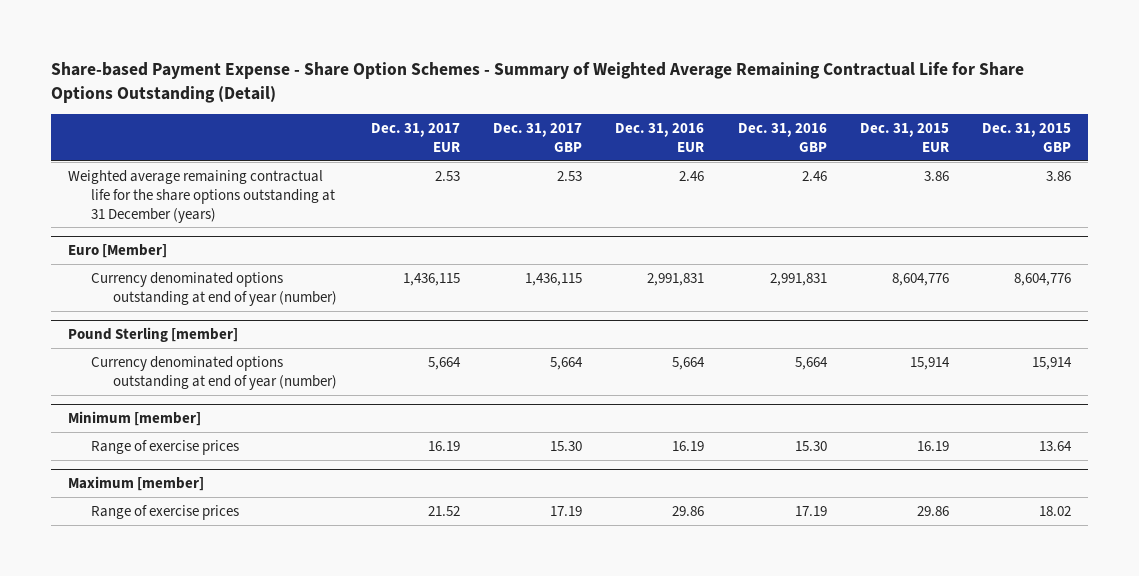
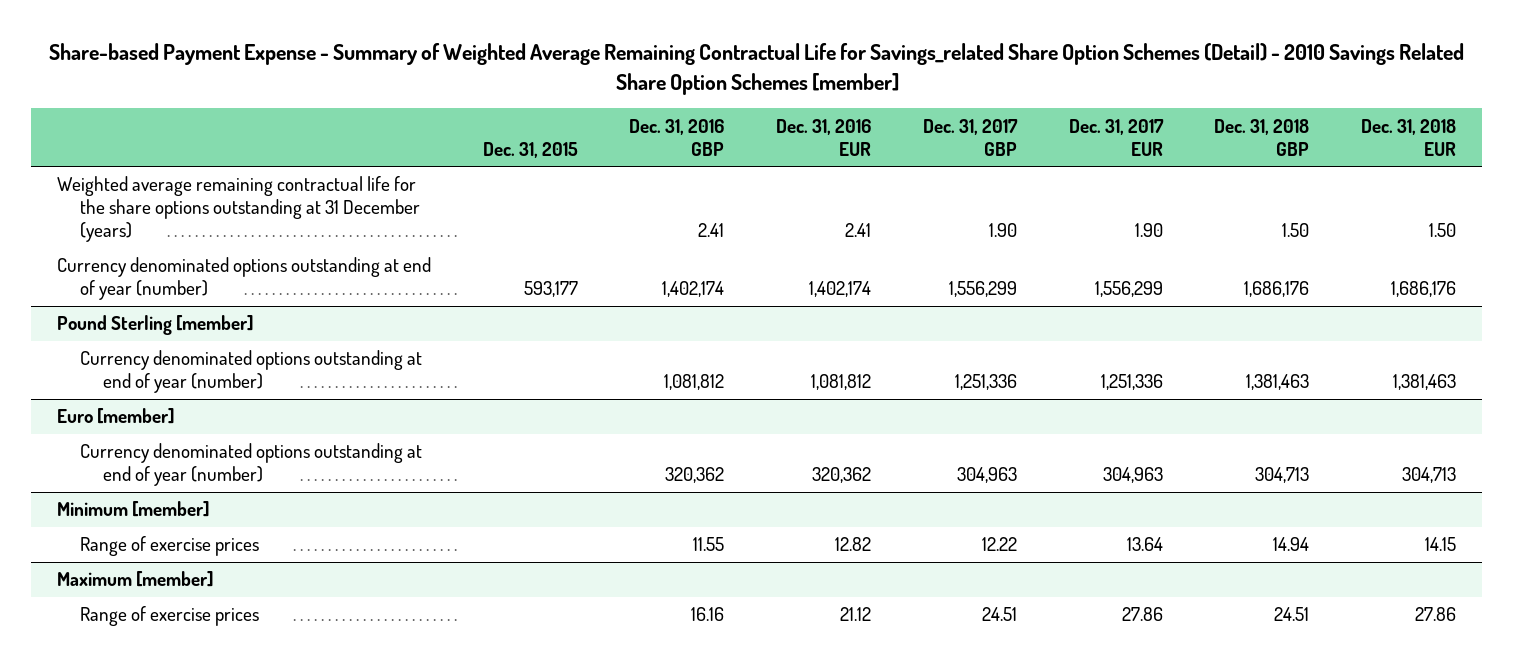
[51,62,1025,103] Share-based Payment Expense - Share Option Schemes - Summary of Weighted Average Remaining Contractual Life for Share Options Outstanding (Detail) -> [48,43,1464,95] Share-based Payment Expense - Summary of Weighted Average Remaining Contractual Life for Savings_related Share Option Schemes (Detail) - 2010 Savings Related Share Option Schemes [member]
[859,122,949,152] Dec. 31, 2015 EUR -> none
[982,122,1072,152] Dec. 31, 2015 GBP -> none
none -> [482,141,578,158] Dec. 31, 2015
none -> [1214,118,1310,156] Dec. 31, 2018 GBP
none -> [1360,118,1456,156] Dec. 31, 2018 EUR
[68,244,168,259] Euro [Member] -> none
[434,170,460,181] 2.53 -> [1134,223,1163,238] 1.90
[557,170,583,181] 2.53 -> [988,223,1017,238] 1.90
[679,170,705,181] 2.46 -> [845,223,872,238] 2.41
[801,170,827,181] 2.46 -> [698,223,725,238] 2.41
[402,272,460,286] 1,436,115 -> [1094,281,1163,298] 1,556,299
[525,272,583,286] 1,436,115 -> [948,281,1017,298] 1,556,299
[647,272,705,286] 2,991,831 -> [809,281,872,298] 1,402,174
[769,272,827,286] 2,991,831 -> [662,281,725,298] 1,402,174
[427,356,461,370] 5,664 -> [1100,374,1163,391] 1,251,336
[550,356,584,370] 5,664 -> [954,374,1017,391] 1,251,336
[672,356,706,370] 5,664 -> [811,374,872,391] 1,081,812
[794,356,828,370] 5,664 -> [664,374,725,391] 1,081,812
none -> [57,408,176,425] Euro [member]
none -> [80,443,423,487] Currency denominated options outstanding at end of year (number)
[427,440,460,451] 16.19 -> [1126,537,1163,552] 13.64
[550,440,583,451] 15.30 -> [981,537,1017,552] 12.22
[672,440,705,451] 16.19 -> [835,537,872,552] 12.82
[794,440,827,451] 15.30 -> [693,537,725,552] 11.55
[427,505,460,516] 21.52 -> [1121,607,1163,622] 27.86
[550,505,583,516] 17.19 -> [981,607,1017,622] 24.51
[672,505,705,516] 29.86 -> [840,607,872,622] 21.12
[794,505,827,516] 17.19 -> [691,607,725,622] 16.16

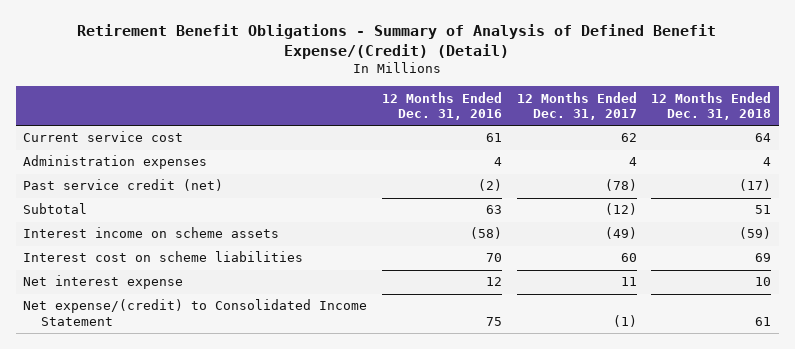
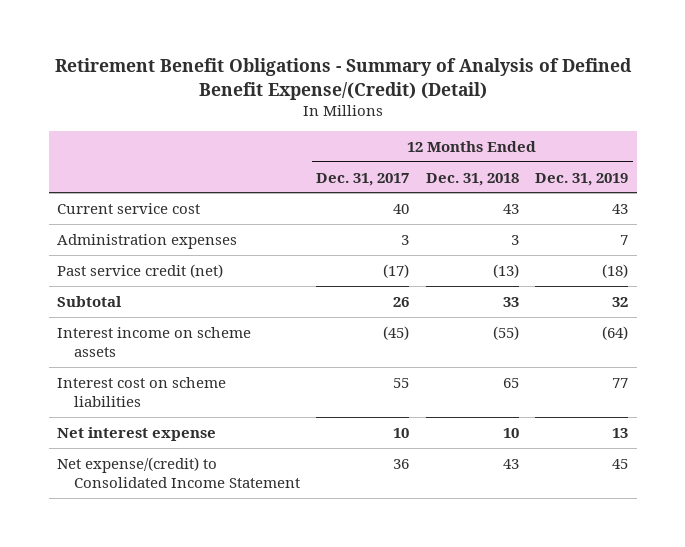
[381,91,502,121] 12 Months Ended Dec. 31, 2016 -> none
none -> [535,172,629,186] Dec. 31, 2019
[620,133,637,143] 62 -> [393,203,410,214] 40
[755,133,772,143] 64 -> [502,203,519,214] 43
[628,157,637,167] 4 -> [401,234,410,245] 3
[763,157,772,167] 4 -> [510,234,519,245] 3
[604,179,637,192] (78) -> [383,263,410,278] (17)
[739,179,772,192] (17) -> [492,263,519,278] (13)
[604,203,637,216] (12) -> [393,296,410,307] 26
[755,205,772,215] 51 -> [502,296,519,307] 33
[604,227,637,240] (49) -> [383,325,410,340] (45)
[739,227,772,240] (59) -> [492,325,519,340] (55)
[620,253,637,263] 60 -> [393,377,410,388] 55
[755,253,772,263] 69 -> [502,377,519,388] 65
[620,277,637,287] 11 -> [393,427,410,438] 10
[612,315,637,328] (1) -> [393,458,410,469] 36
[755,317,772,327] 61 -> [502,458,519,469] 43

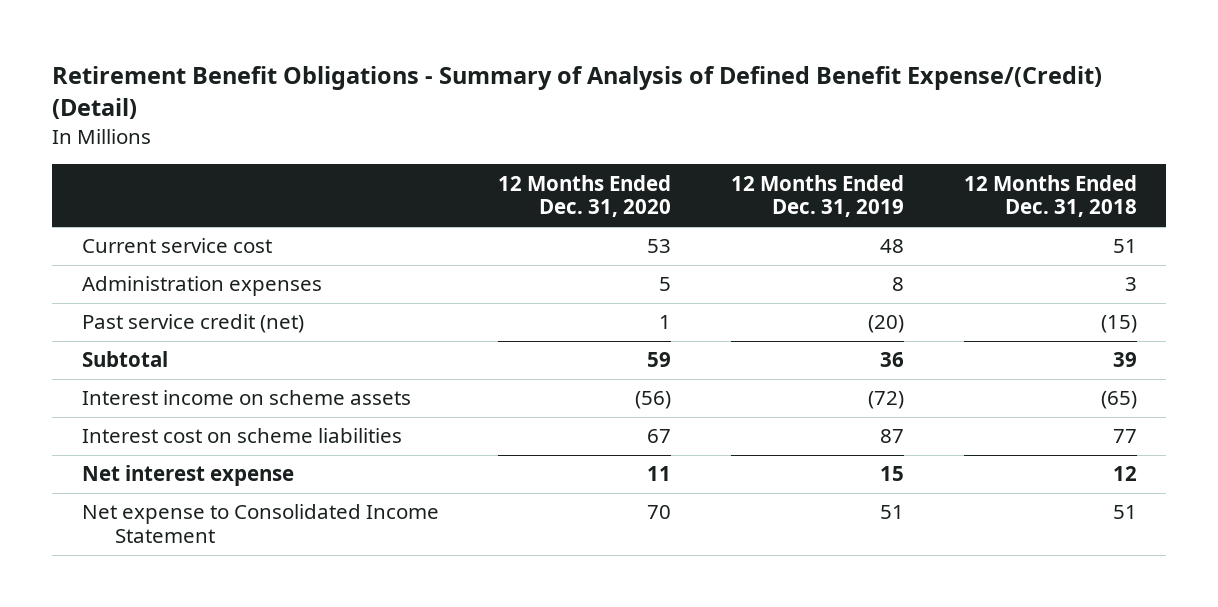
[316,172,410,186] Dec. 31, 2017 -> none
none -> [498,174,672,218] 12 Months Ended Dec. 31, 2020
[502,203,519,214] 43 -> [1112,239,1137,254] 51
[612,203,629,214] 43 -> [880,239,905,254] 48
[620,234,629,245] 7 -> [892,277,905,292] 8
[492,263,519,278] (13) -> [1100,315,1137,334] (15)
[602,263,629,278] (18) -> [868,315,905,334] (20)
[502,296,519,307] 33 -> [1112,352,1137,368] 39
[612,296,629,307] 32 -> [880,352,905,368] 36
[492,325,519,340] (55) -> [1100,391,1137,410] (65)
[602,325,629,340] (64) -> [868,391,905,410] (72)
[502,377,519,388] 65 -> [1112,429,1137,444] 77
[612,377,629,388] 77 -> [880,429,905,444] 87
[502,427,519,438] 10 -> [1112,466,1137,482] 12
[612,427,629,438] 13 -> [880,466,905,482] 15
[56,456,300,489] Net expense/(credit) to Consolidated Income Statement -> [81,504,439,544] Net expense to Consolidated Income Statement
[502,458,519,469] 43 -> [1112,505,1137,520] 51
[612,458,629,469] 45 -> [880,505,905,520] 51

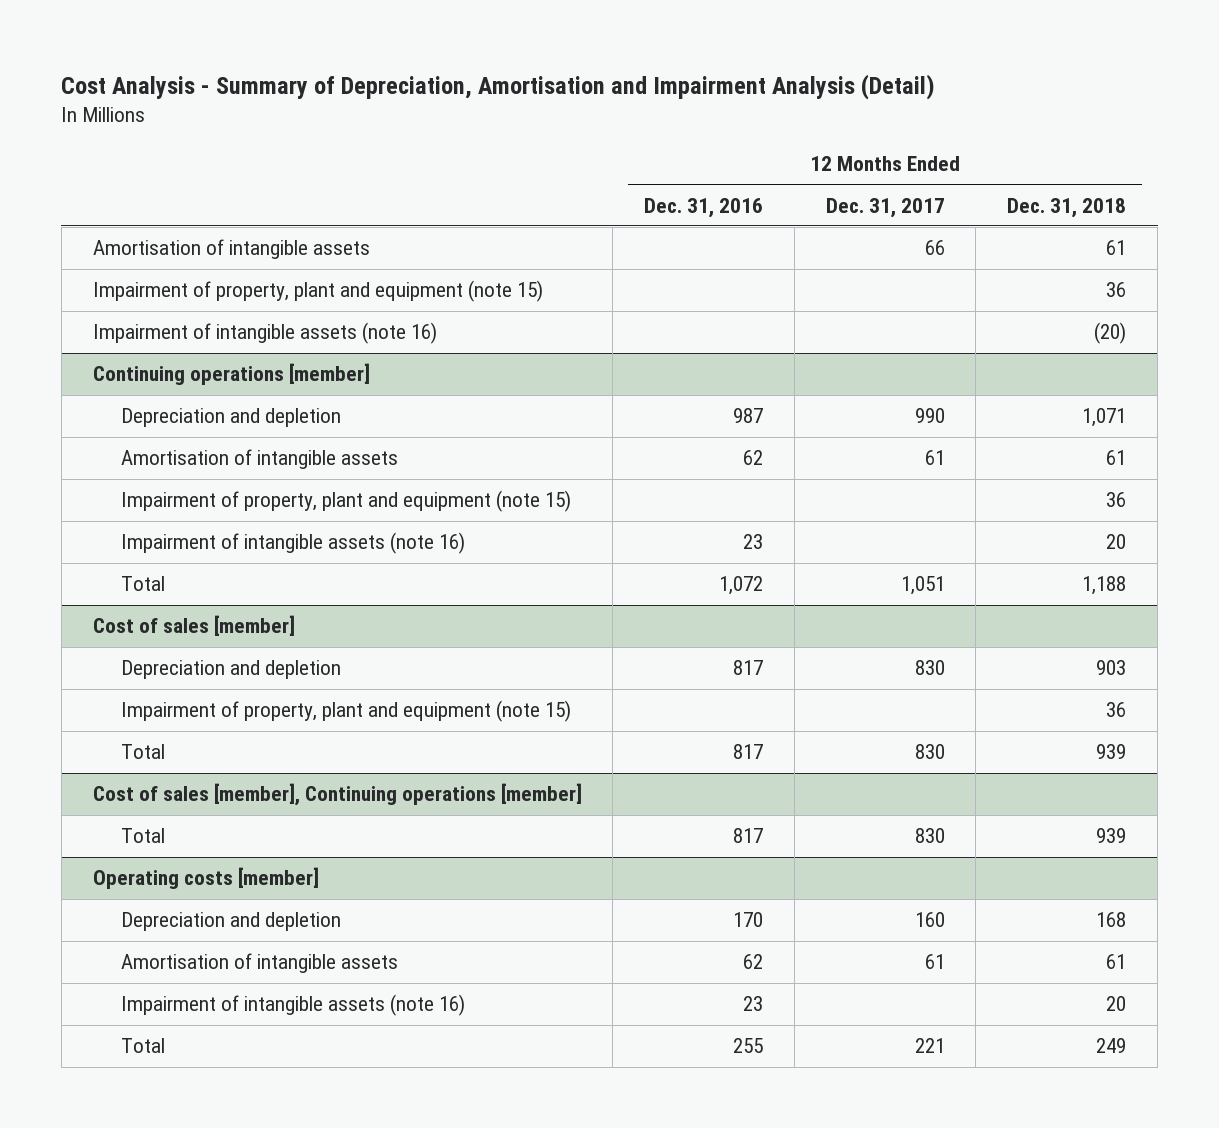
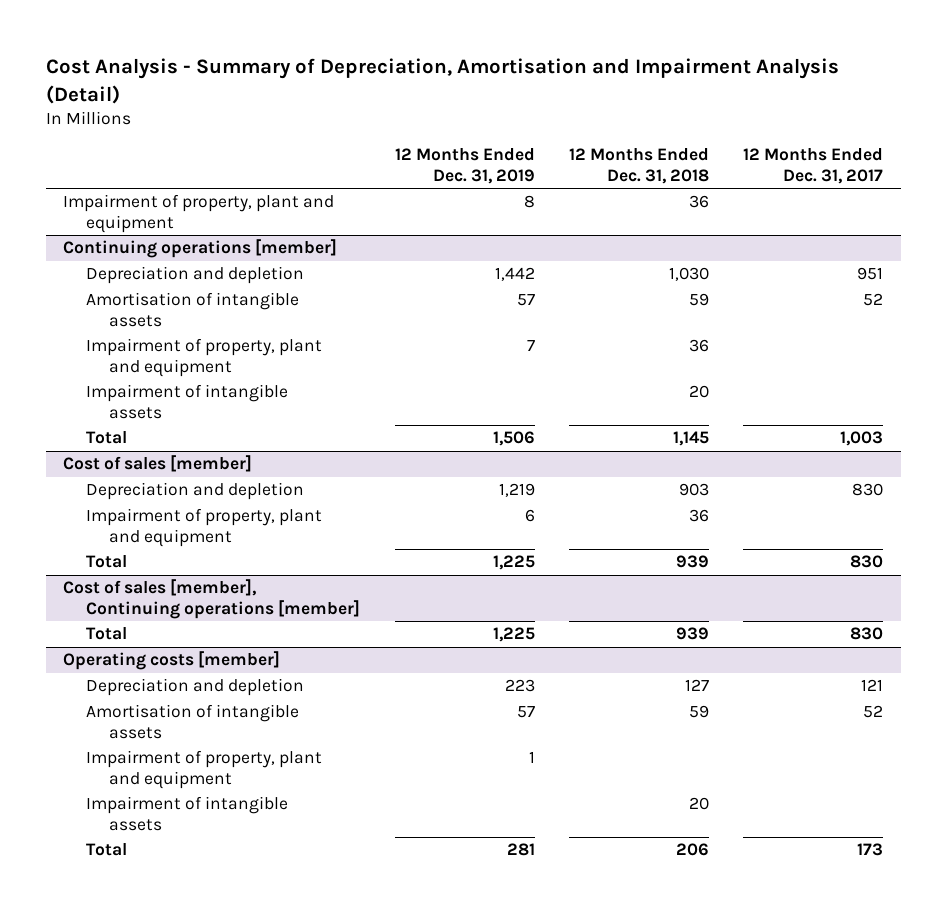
[644,197,764,218] Dec. 31, 2016 -> none
none -> [394,148,535,185] 12 Months Ended Dec. 31, 2019
[92,239,370,260] Amortisation of intangible assets -> none
[92,322,437,345] Impairment of intangible assets (note 16) -> none
[92,280,543,303] Impairment of property, plant and equipment (note 15) -> [63,194,335,234] Impairment of property, plant and equipment
[914,408,945,424] 990 -> [857,267,884,281] 951
[1082,408,1127,428] 1,071 -> [669,267,710,282] 1,030
[924,450,945,466] 61 -> [863,293,884,307] 52
[1106,450,1127,466] 61 -> [689,293,710,307] 59
[120,490,571,513] Impairment of property, plant and equipment (note 15) -> [86,338,323,378] Impairment of property, plant and equipment
[120,532,465,555] Impairment of intangible assets (note 16) -> [86,384,289,420] Impairment of intangible assets
[900,576,945,596] 1,051 -> [840,431,884,447] 1,003
[1082,576,1127,596] 1,188 -> [673,431,710,447] 1,145
[120,700,571,723] Impairment of property, plant and equipment (note 15) -> [86,508,323,548] Impairment of property, plant and equipment
[914,912,945,928] 160 -> [861,679,884,692] 121
[1096,912,1127,928] 168 -> [685,679,710,692] 127
[924,954,945,970] 61 -> [863,705,884,719] 52
[1106,954,1127,970] 61 -> [689,705,710,719] 59
none -> [86,750,323,790] Impairment of property, plant and equipment
[120,994,465,1017] Impairment of intangible assets (note 16) -> [86,796,289,832] Impairment of intangible assets
[914,1038,945,1054] 221 -> [857,843,884,857] 173
[1096,1038,1127,1054] 249 -> [676,843,710,857] 206

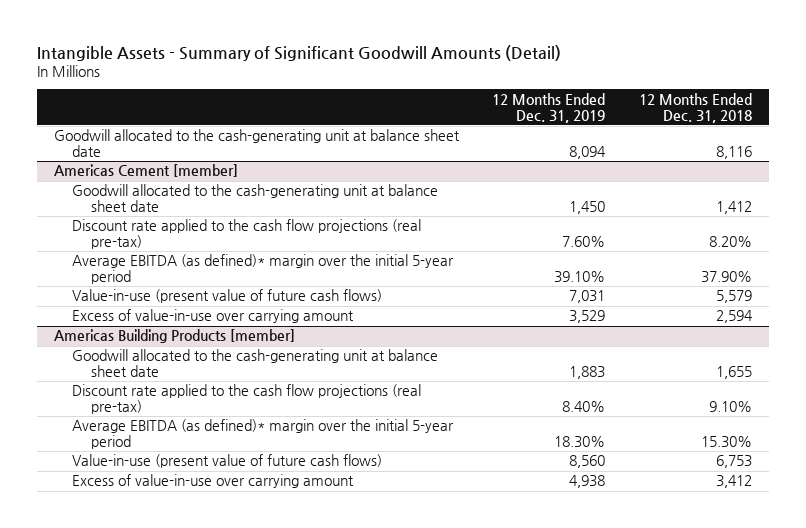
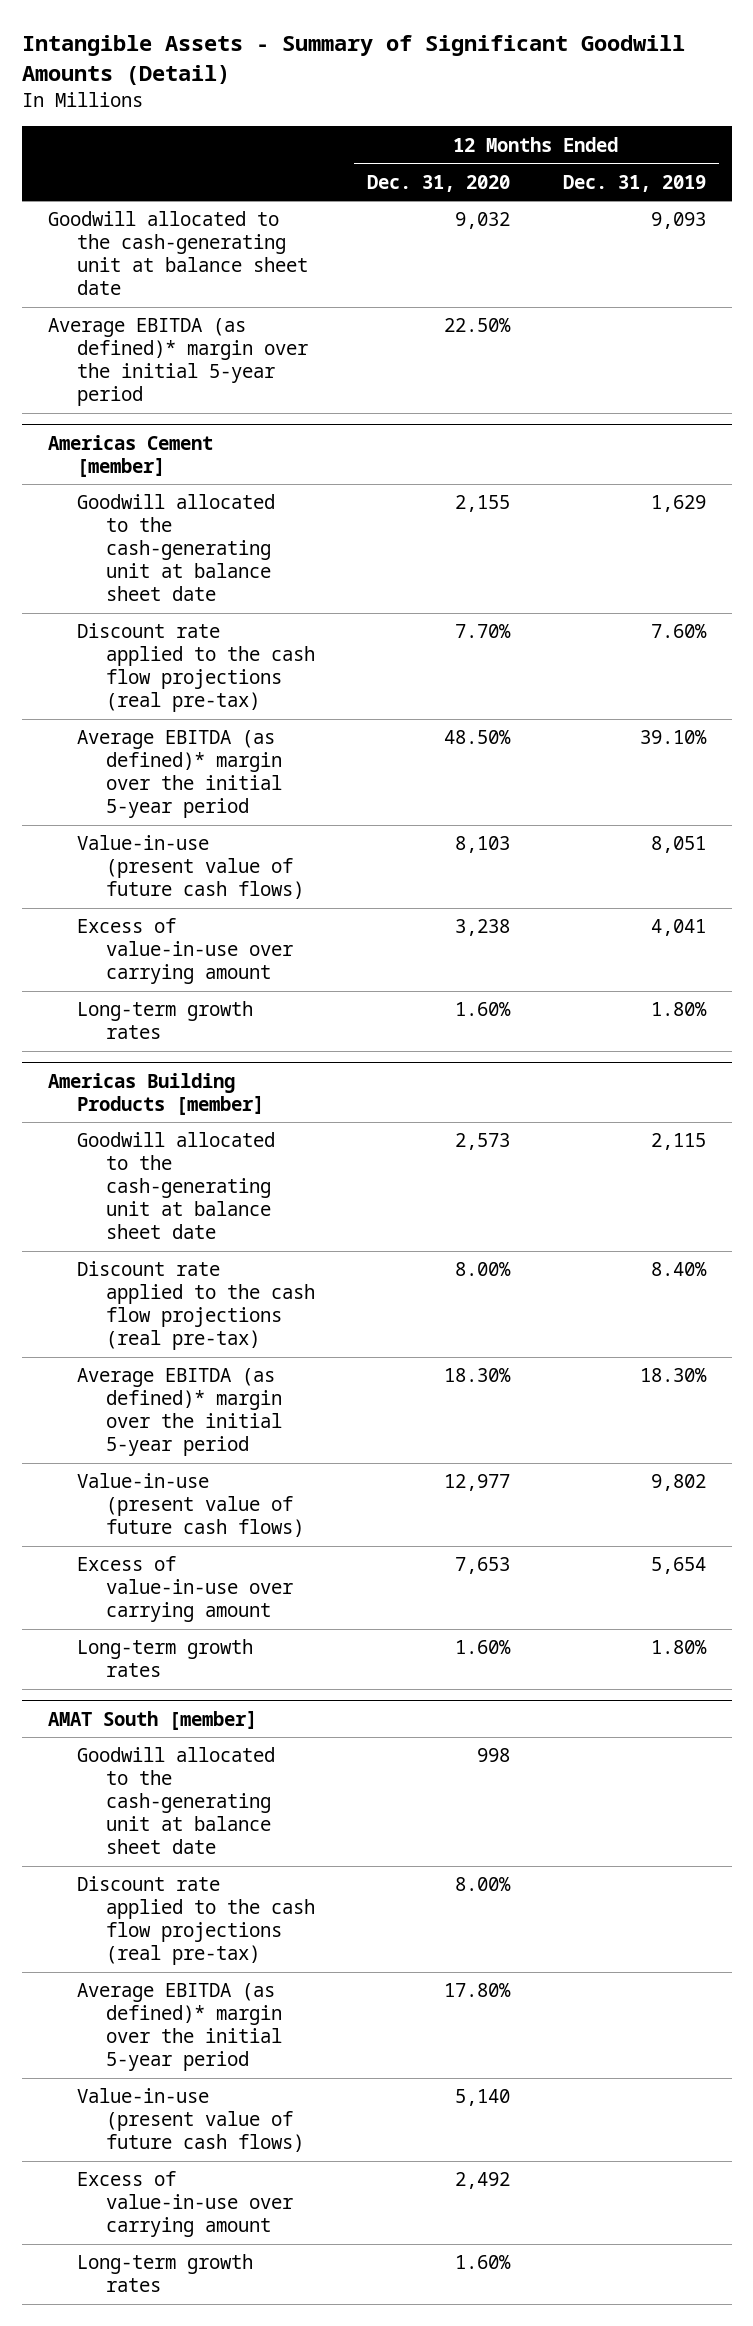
[638,92,752,123] 12 Months Ended Dec. 31, 2018 -> none
none -> [367,174,511,192] Dec. 31, 2020
[569,146,607,160] 8,094 -> [650,212,706,230] 9,093
none -> [47,318,308,407] Average EBITDA (as defined)* margin over the initial 5-year period
[569,201,606,215] 1,450 -> [650,495,706,513] 1,629
[569,290,606,304] 7,031 -> [650,836,706,854] 8,051
[569,310,606,324] 3,529 -> [650,919,706,937] 4,041
none -> [76,1001,253,1040] Long-term growth rates
[569,366,606,380] 1,883 -> [650,1133,706,1151] 2,115
[569,455,606,469] 8,560 -> [650,1474,706,1492] 9,802
[569,475,606,489] 4,938 -> [650,1557,706,1575] 5,654
none -> [76,1639,253,1678] Long-term growth rates
none -> [47,1710,257,1730] AMAT South [member]
none -> [76,1747,275,1855] Goodwill allocated to the cash-generating unit at balance sheet date
none -> [76,1876,315,1966] Discount rate applied to the cash flow projections (real pre-tax)
none -> [76,1983,282,2072] Average EBITDA (as defined)* margin over the initial 5-year period
none -> [76,2088,304,2153] Value-in-use (present value of future cash flows)
none -> [76,2171,293,2238] Excess of value-in-use over carrying amount
none -> [76,2254,253,2293] Long-term growth rates

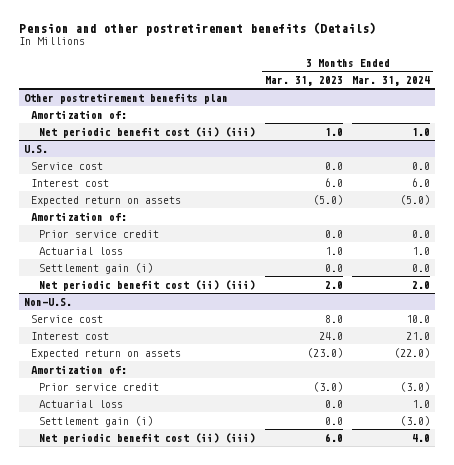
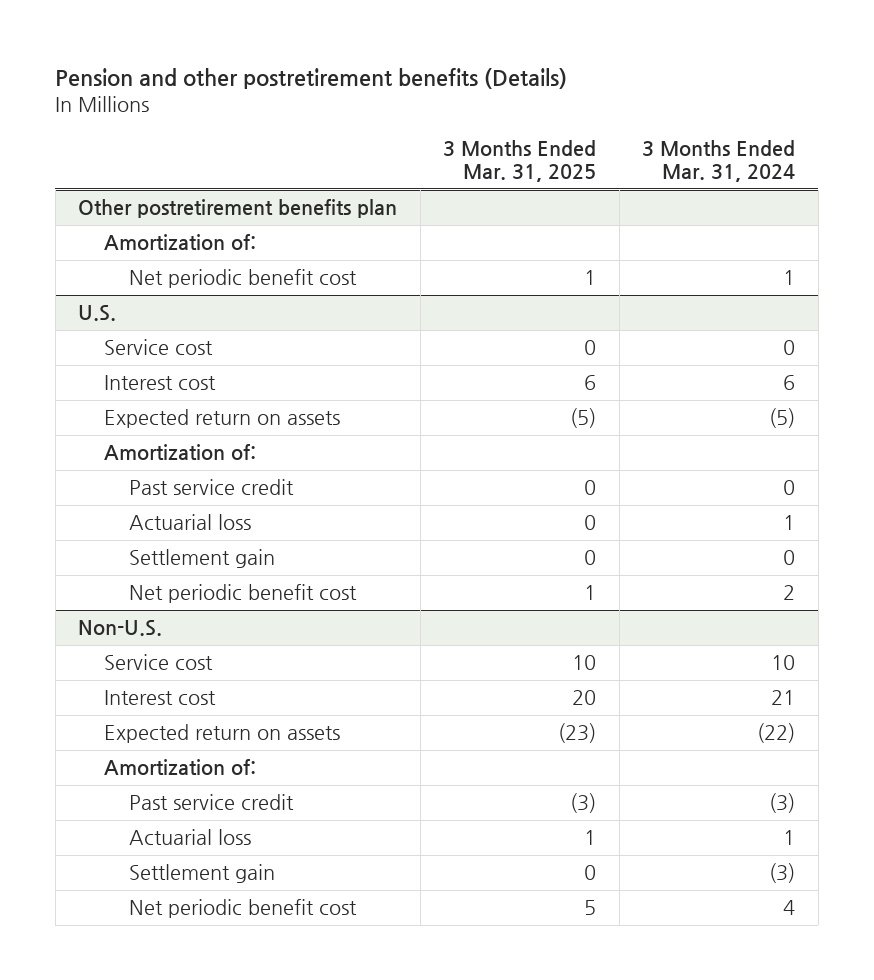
[264,76,343,87] Mar. 31, 2023 -> none
none -> [443,139,597,183] 3 Months Ended Mar. 31, 2025
[38,126,255,138] Net periodic benefit cost (ii) (iii) -> [129,269,358,289] Net periodic benefit cost
[412,127,431,136] 1.0 -> [783,270,796,286] 1
[412,161,431,170] 0.0 -> [783,340,796,356] 0
[412,177,431,187] 6.0 -> [783,375,796,391] 6
[400,194,431,205] (5.0) -> [769,408,796,429] (5)
[38,229,159,238] Prior service credit -> [129,479,295,496] Past service credit
[412,229,431,238] 0.0 -> [783,480,796,496] 0
[412,246,431,255] 1.0 -> [783,515,796,531] 1
[38,262,153,274] Settlement gain (i) -> [129,549,276,569] Settlement gain
[412,263,431,272] 0.0 -> [783,550,796,566] 0
[38,279,255,291] Net periodic benefit cost (ii) (iii) -> [129,584,358,604] Net periodic benefit cost
[412,280,431,289] 2.0 -> [783,585,796,601] 2
[406,314,431,323] 10.0 -> [771,655,796,671] 10
[406,331,431,340] 21.0 -> [771,690,796,706] 21
[394,347,431,358] (22.0) -> [757,723,796,744] (22)
[38,382,159,391] Prior service credit -> [129,794,295,811] Past service credit
[400,381,431,392] (3.0) -> [769,793,796,814] (3)
[412,399,431,408] 1.0 -> [783,830,796,846] 1
[38,415,153,427] Settlement gain (i) -> [129,864,276,884] Settlement gain
[400,415,431,426] (3.0) -> [769,863,796,884] (3)
[38,432,255,444] Net periodic benefit cost (ii) (iii) -> [129,899,358,919] Net periodic benefit cost
[412,433,431,442] 4.0 -> [783,900,796,916] 4

